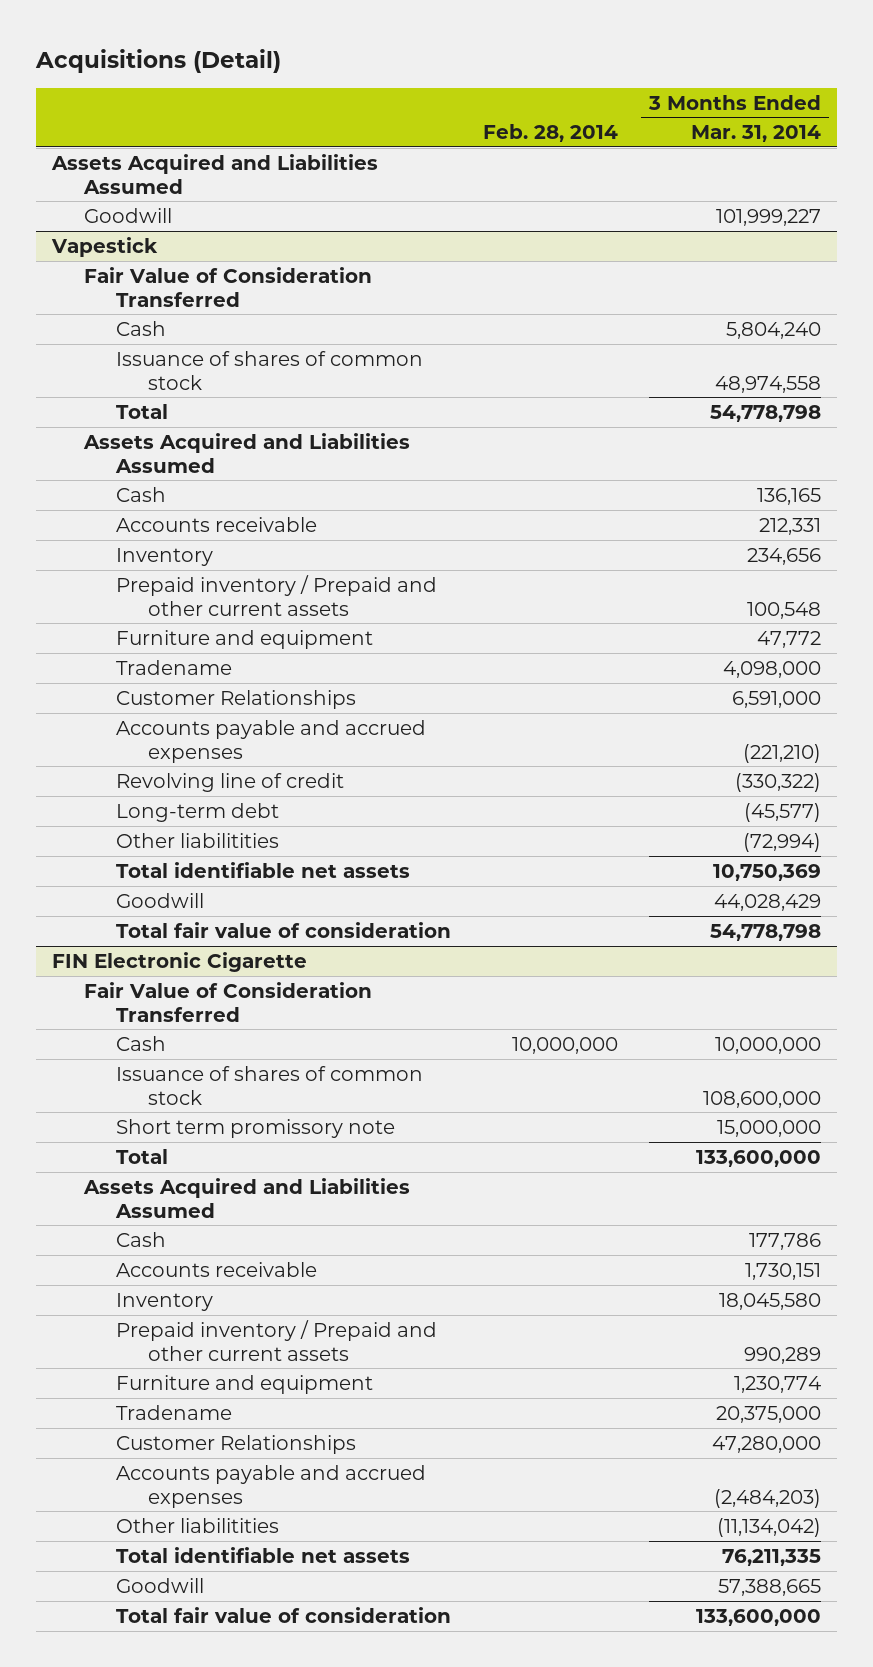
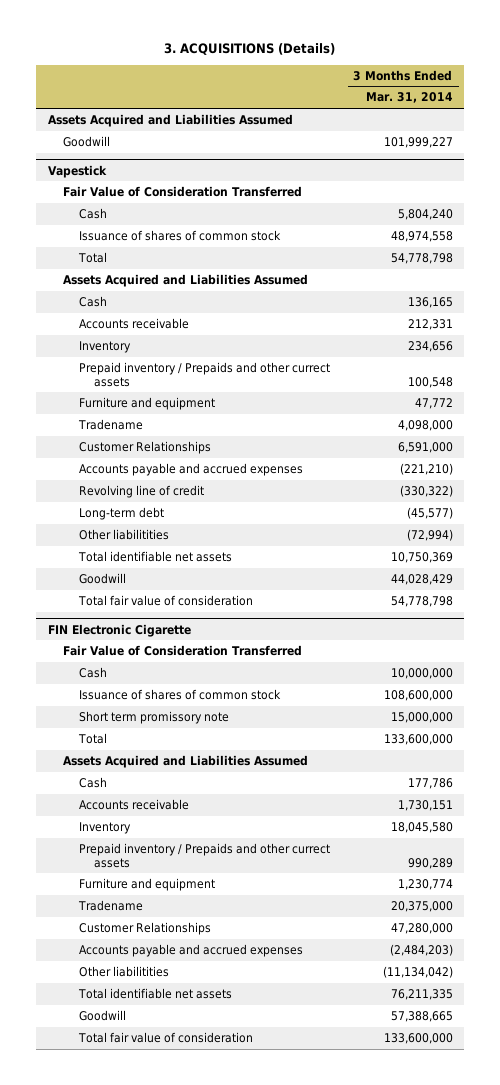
[35,48,282,73] Acquisitions (Detail) -> [164,43,336,56] 3. ACQUISITIONS (Details)
[482,124,618,143] Feb. 28, 2014 -> none
[116,574,438,616] Prepaid inventory / Prepaid and other current assets -> [78,361,330,387] Prepaid inventory / Prepaids and other currect assets
[116,1319,438,1361] Prepaid inventory / Prepaid and other current assets -> [78,842,330,868] Prepaid inventory / Prepaids and other currect assets

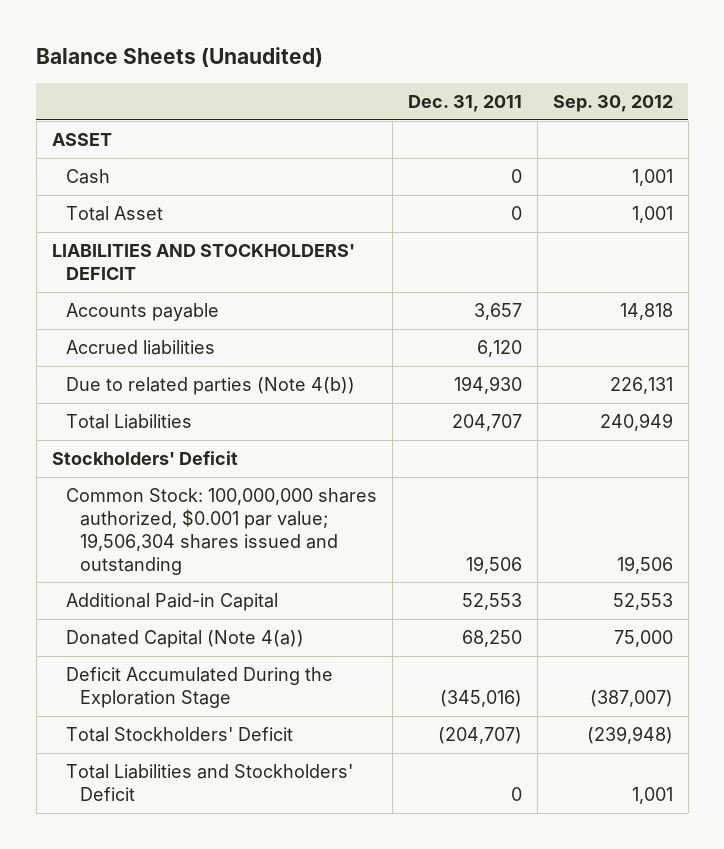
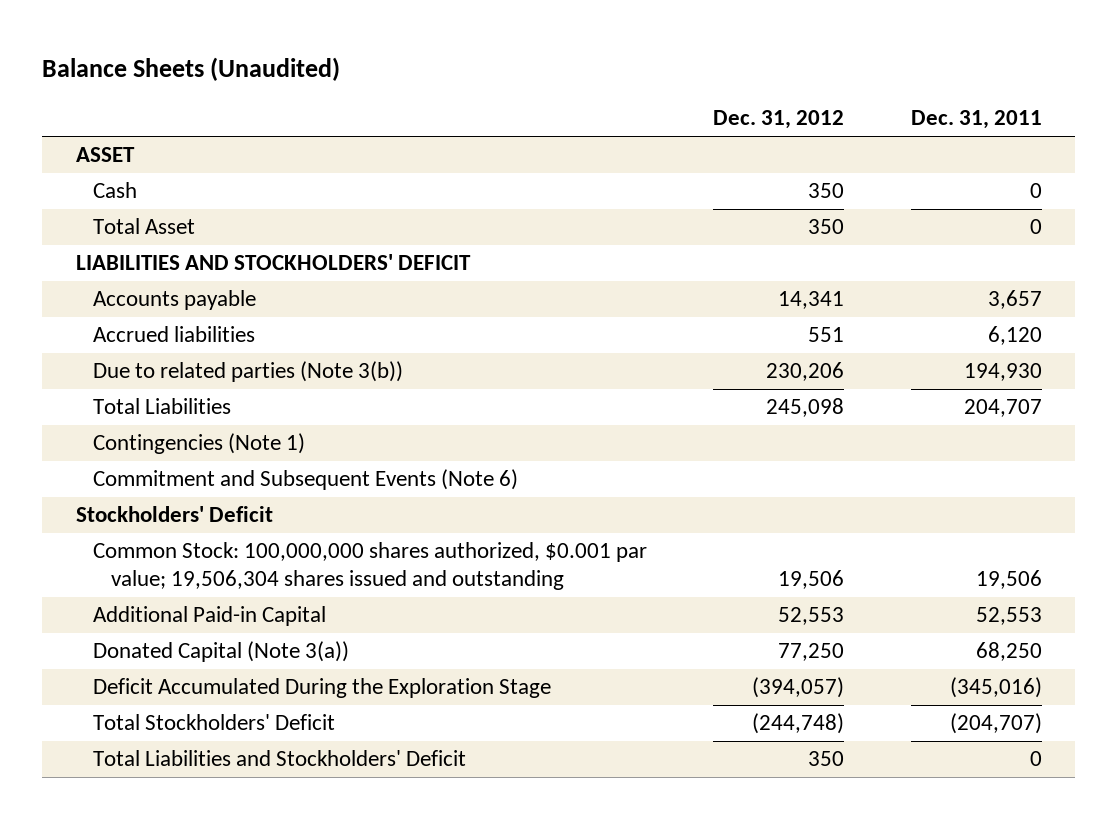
[552,94,673,112] Sep. 30, 2012 -> none
none -> [713,110,845,130] Dec. 31, 2012
[65,377,355,396] Due to related parties (Note 4(b)) -> [93,361,404,383] Due to related parties (Note 3(b))
none -> [93,433,306,455] Contingencies (Note 1)
none -> [93,469,519,491] Commitment and Subsequent Events (Note 6)
[65,630,304,649] Donated Capital (Note 4(a)) -> [93,641,350,663] Donated Capital (Note 3(a))

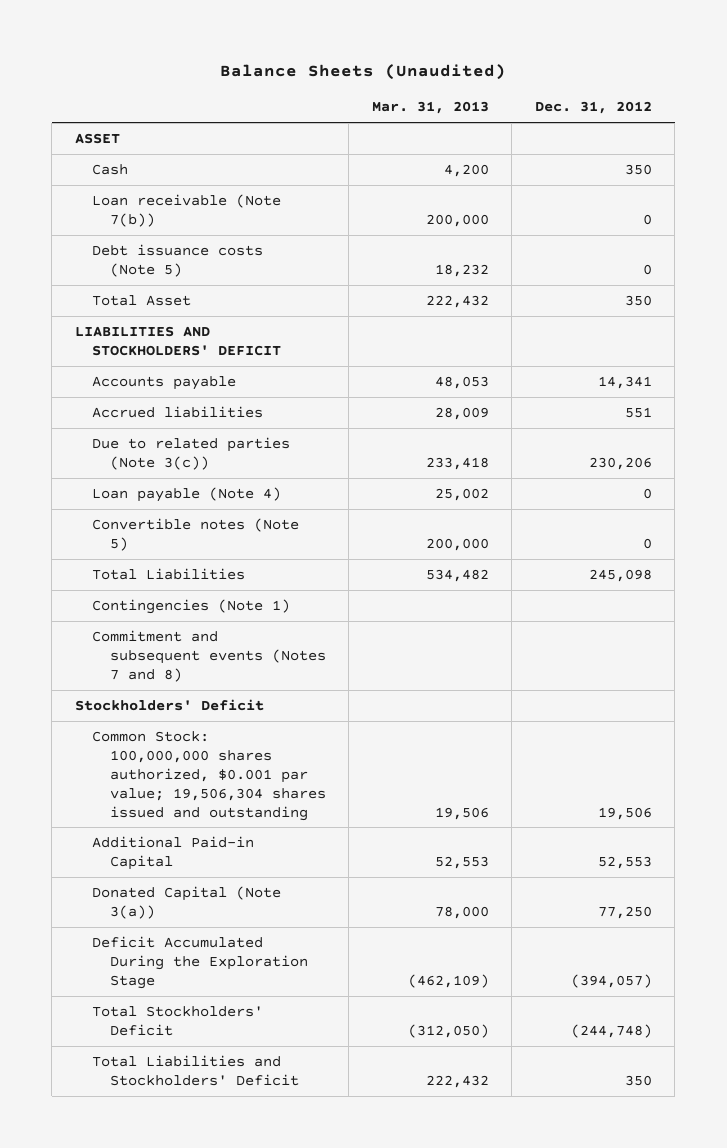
[910,110,1042,130] Dec. 31, 2011 -> none
none -> [371,101,489,115] Mar. 31, 2013
none -> [92,194,282,227] Loan receivable (Note 7(b))
none -> [92,244,264,277] Debt issuance costs (Note 5)
[93,361,404,383] Due to related parties (Note 3(b)) -> [92,437,291,470] Due to related parties (Note 3(c))
none -> [92,487,282,503] Loan payable (Note 4)
none -> [92,518,300,551] Convertible notes (Note 5)
[93,469,519,491] Commitment and Subsequent Events (Note 6) -> none
none -> [92,630,327,682] Commitment and subsequent events (Notes 7 and 8)

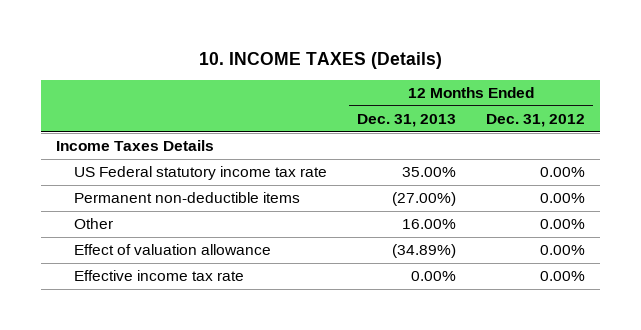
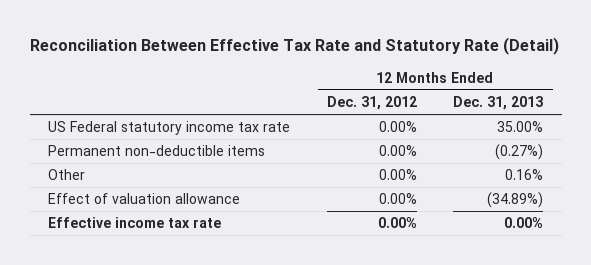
[198,51,442,69] 10. INCOME TAXES (Details) -> [29,37,559,56] Reconciliation Between Effective Tax Rate and Statutory Rate (Detail)
[56,140,215,152] Income Taxes Details -> none
[391,192,456,207] (27.00%) -> [495,144,544,161] (0.27%)
[401,219,456,230] 16.00% -> [505,169,544,181] 0.16%

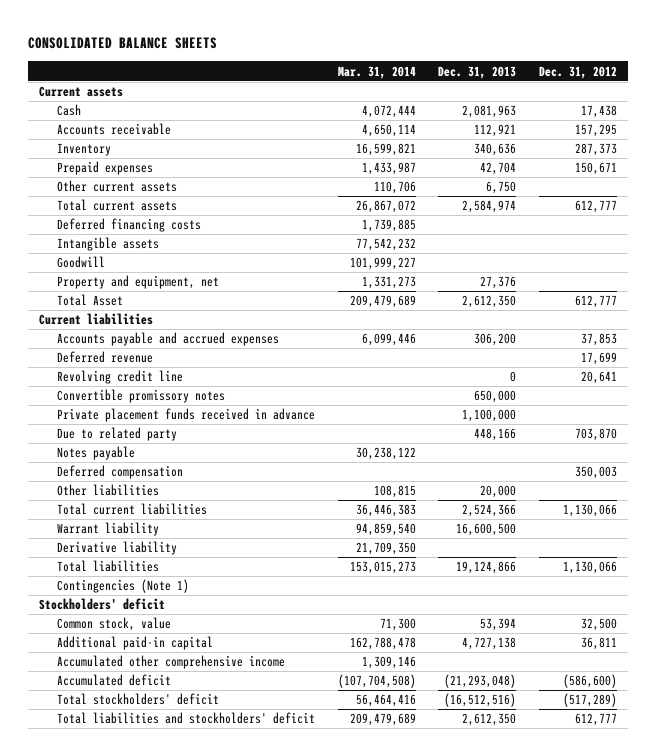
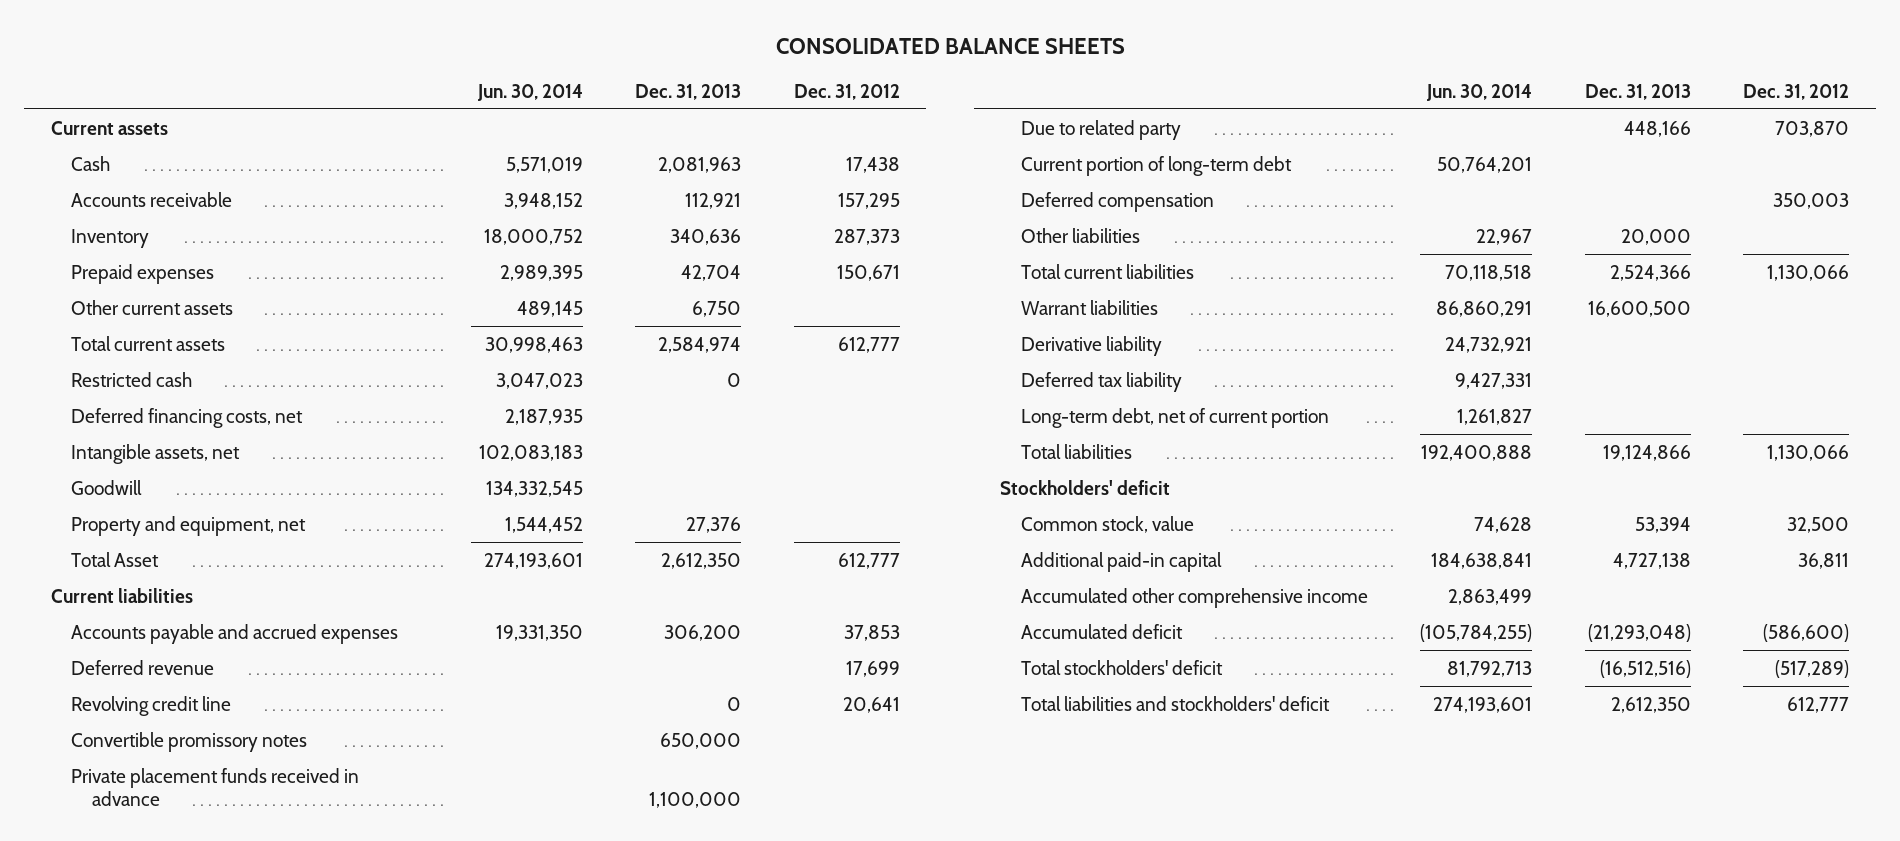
[337,65,416,79] Mar. 31, 2014 -> none
none -> [476,83,583,101] Jun. 30, 2014
none -> [71,371,193,387] Restricted cash
[57,218,202,233] Deferred financing costs -> [71,407,304,428] Deferred financing costs, net
[57,237,160,252] Intangible assets -> [71,443,241,464] Intangible assets, net
[57,446,136,461] Notes payable -> [1020,155,1292,176] Current portion of long-term debt
[57,522,160,537] Warrant liability -> [1020,299,1158,315] Warrant liabilities
none -> [1020,371,1182,392] Deferred tax liability
none -> [1020,407,1329,428] Long-term debt, net of current portion
[57,579,190,594] Contingencies (Note 1) -> none

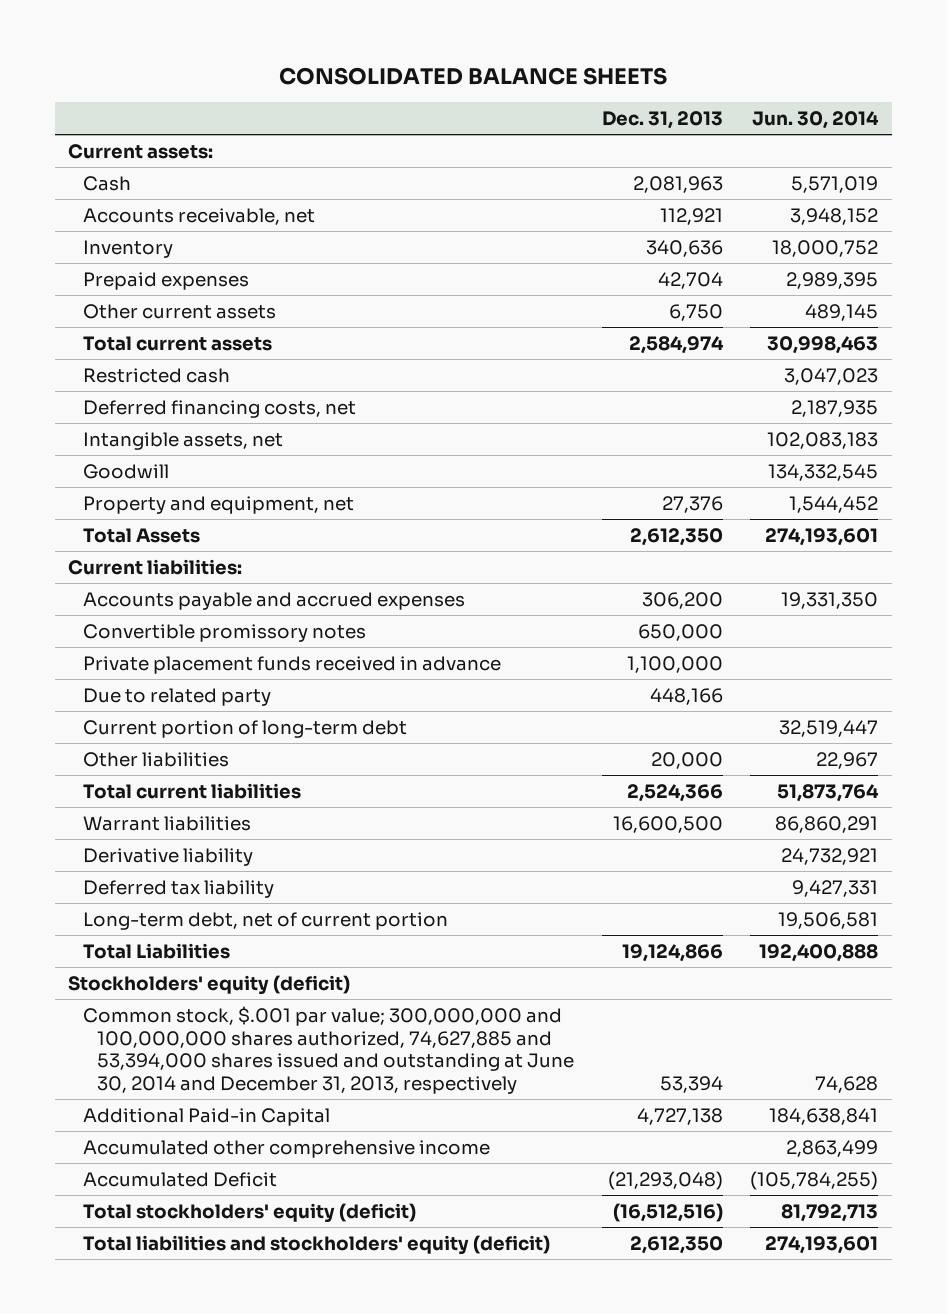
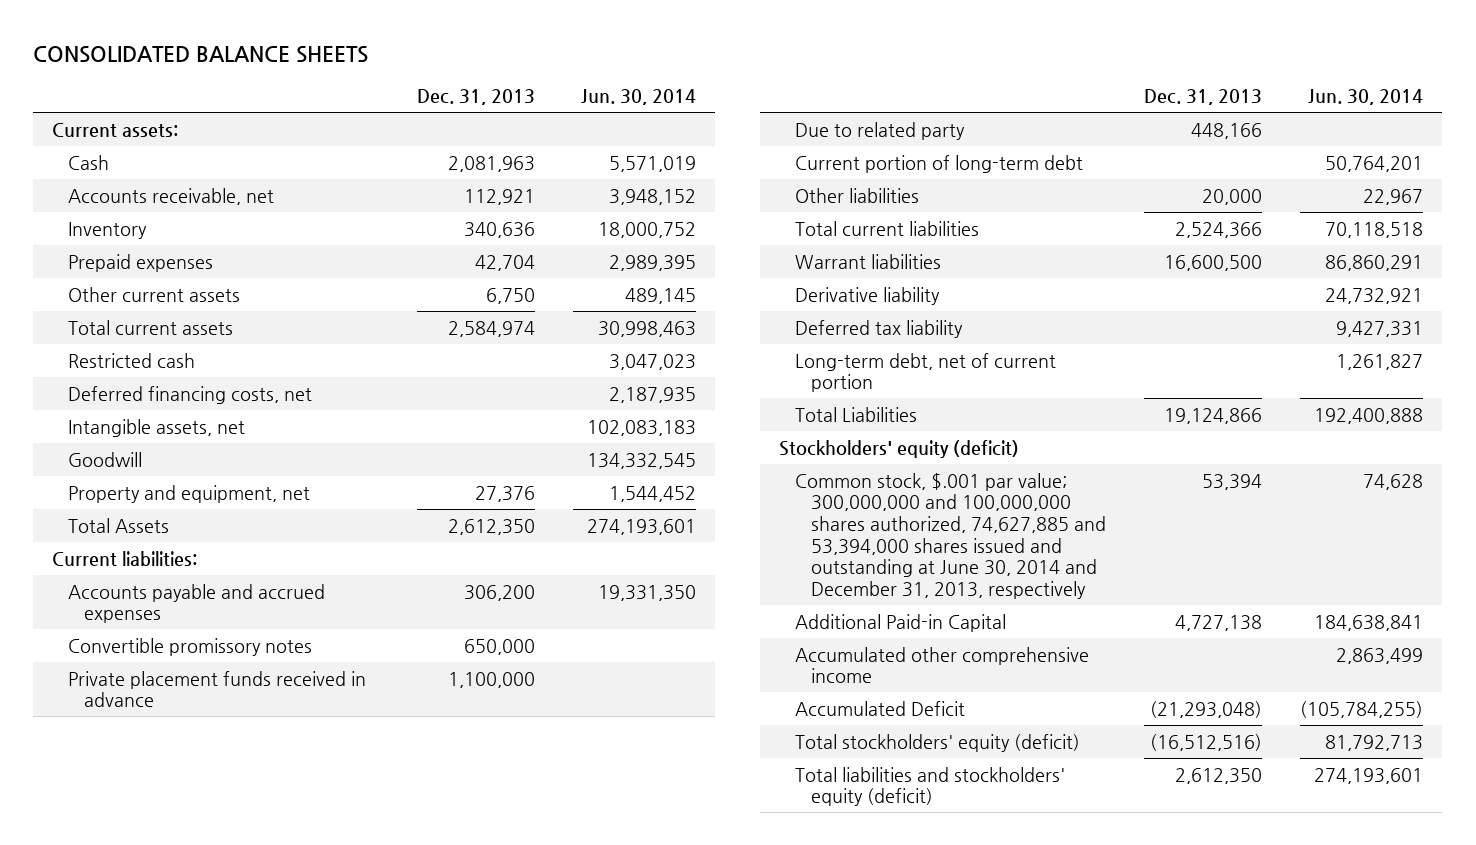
[779,719,879,737] 32,519,447 -> [1325,155,1424,172] 50,764,201
[777,783,880,802] 51,873,764 -> [1325,221,1424,238] 70,118,518
[778,911,879,929] 19,506,581 -> [1336,353,1424,370] 1,261,827

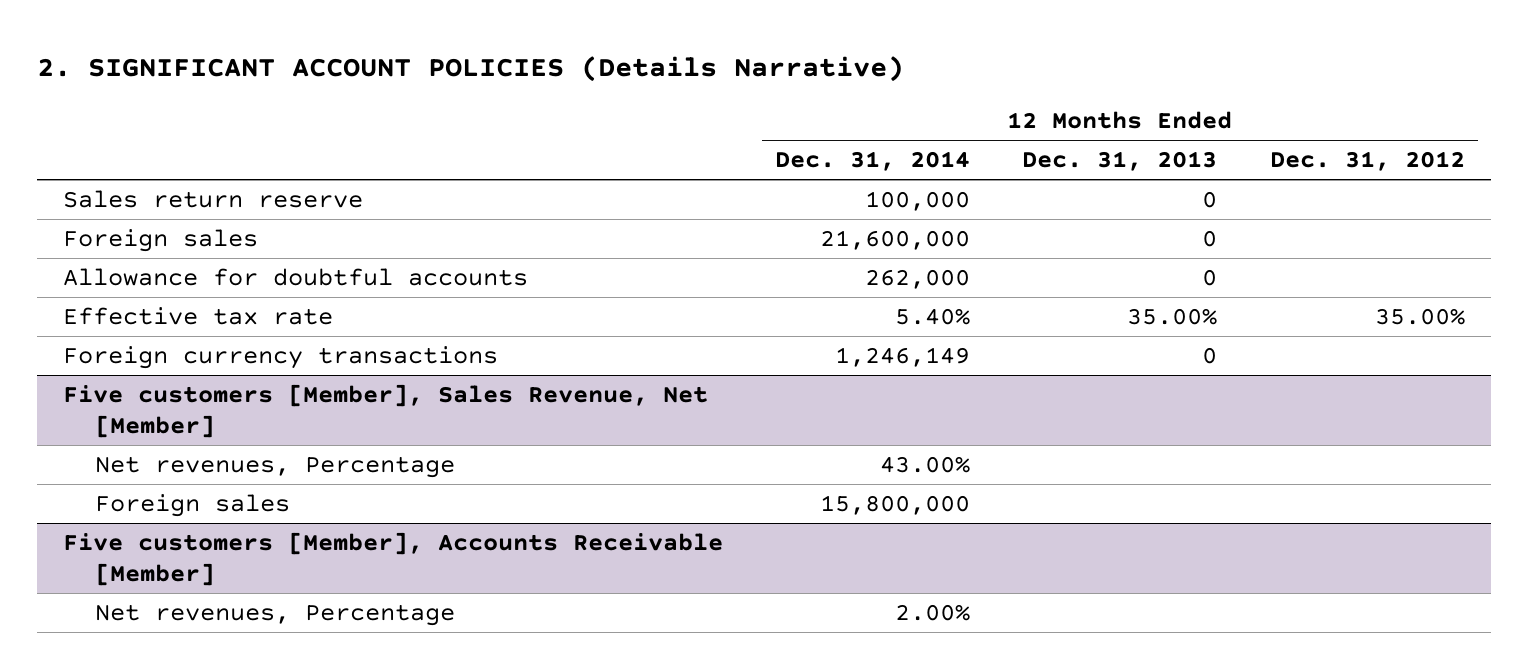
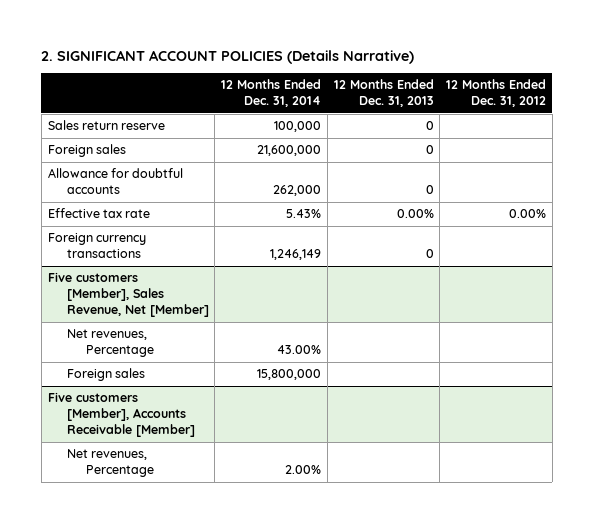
[895,307,971,325] 5.40% -> [286,209,322,219] 5.43%
[1127,307,1218,325] 35.00% -> [396,209,434,219] 0.00%
[1374,307,1465,325] 35.00% -> [509,209,547,219] 0.00%

